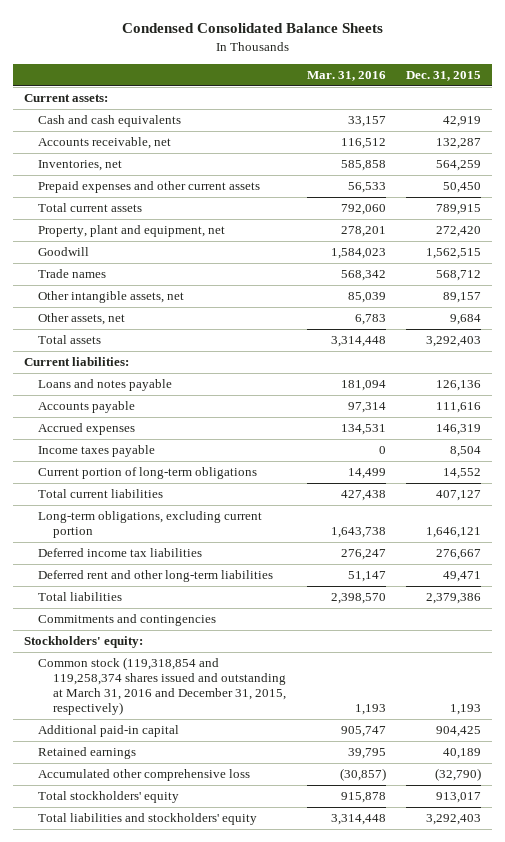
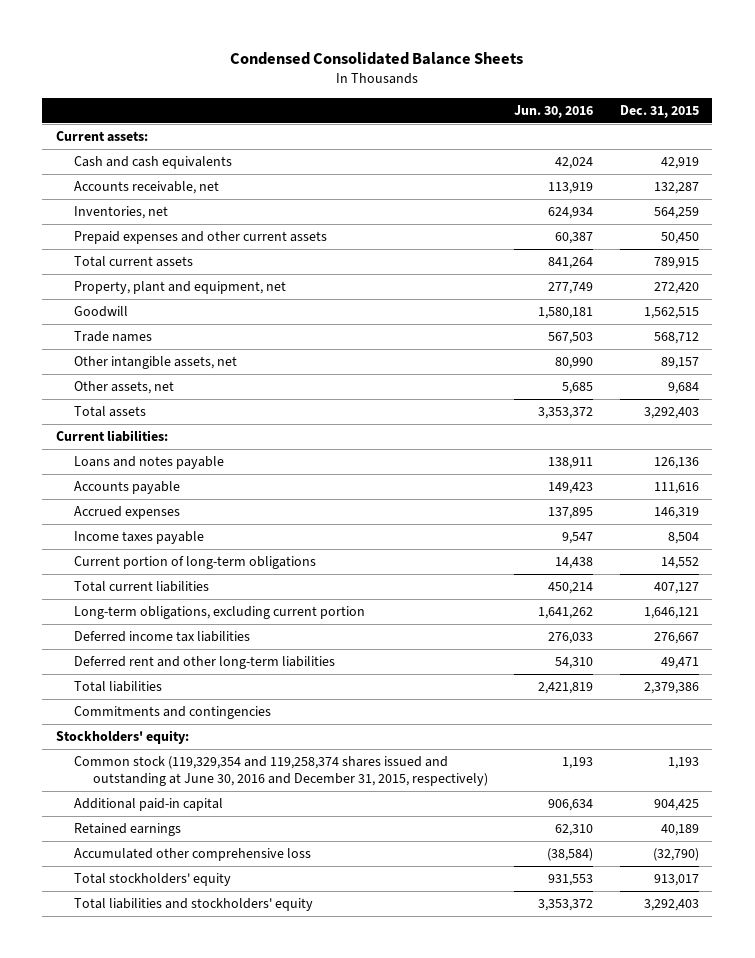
[306,70,386,81] Mar. 31, 2016 -> none
none -> [514,104,594,118] Jun. 30, 2016
[38,657,287,716] Common stock (119,318,854 and 119,258,374 shares issued and outstanding at March 31, 2016 and December 31, 2015, respectively) -> [74,756,488,787] Common stock (119,329,354 and 119,258,374 shares issued and outstanding at June 30, 2016 and December 31, 2015, respectively)

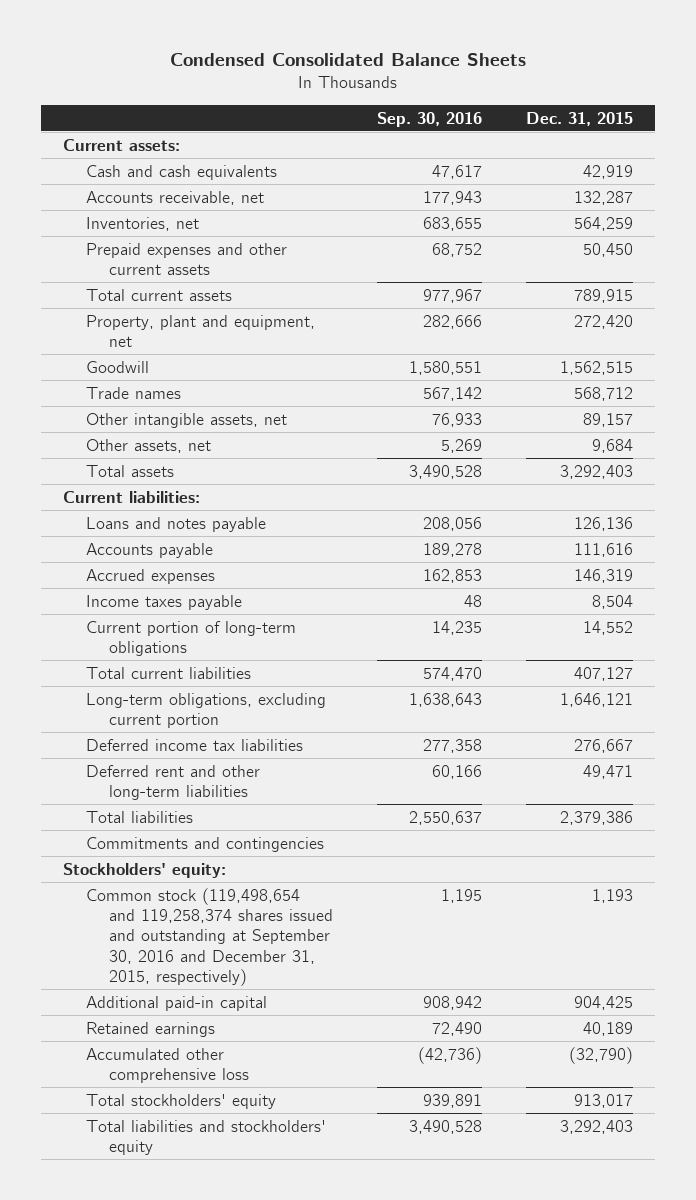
[514,104,594,118] Jun. 30, 2016 -> none
none -> [376,111,482,127] Sep. 30, 2016
[74,756,488,787] Common stock (119,329,354 and 119,258,374 shares issued and outstanding at June 30, 2016 and December 31, 2015, respectively) -> [85,887,333,987] Common stock (119,498,654 and 119,258,374 shares issued and outstanding at September 30, 2016 and December 31, 2015, respectively)

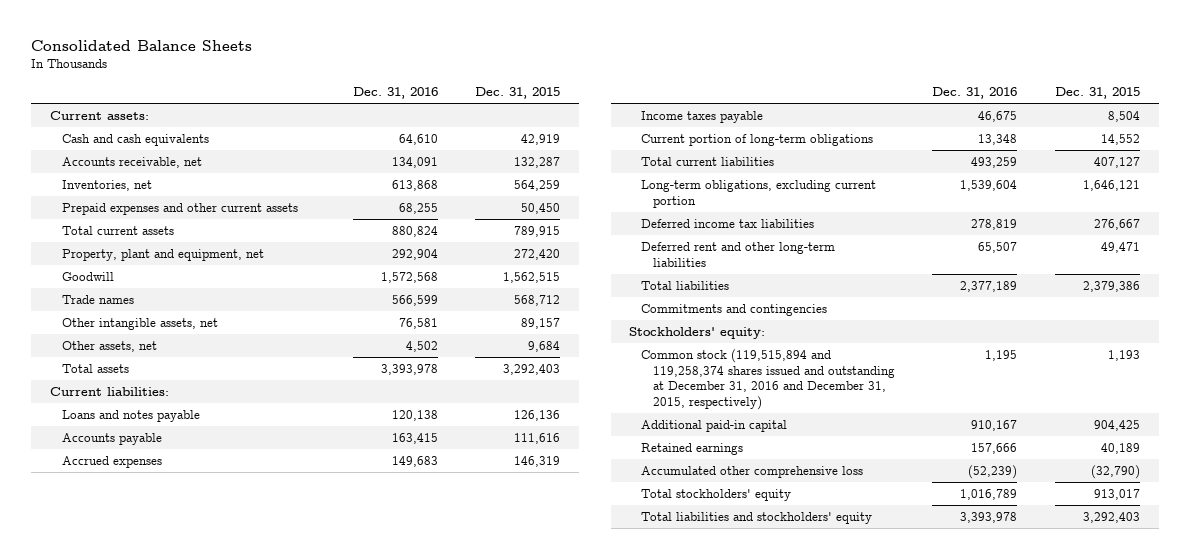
[169,53,526,67] Condensed Consolidated Balance Sheets -> [30,39,252,51] Consolidated Balance Sheets
[376,111,482,127] Sep. 30, 2016 -> none
none -> [352,87,438,100] Dec. 31, 2016
[85,887,333,987] Common stock (119,498,654 and 119,258,374 shares issued and outstanding at September 30, 2016 and December 31, 2015, respectively) -> [641,348,895,410] Common stock (119,515,894 and 119,258,374 shares issued and outstanding at December 31, 2016 and December 31, 2015, respectively)

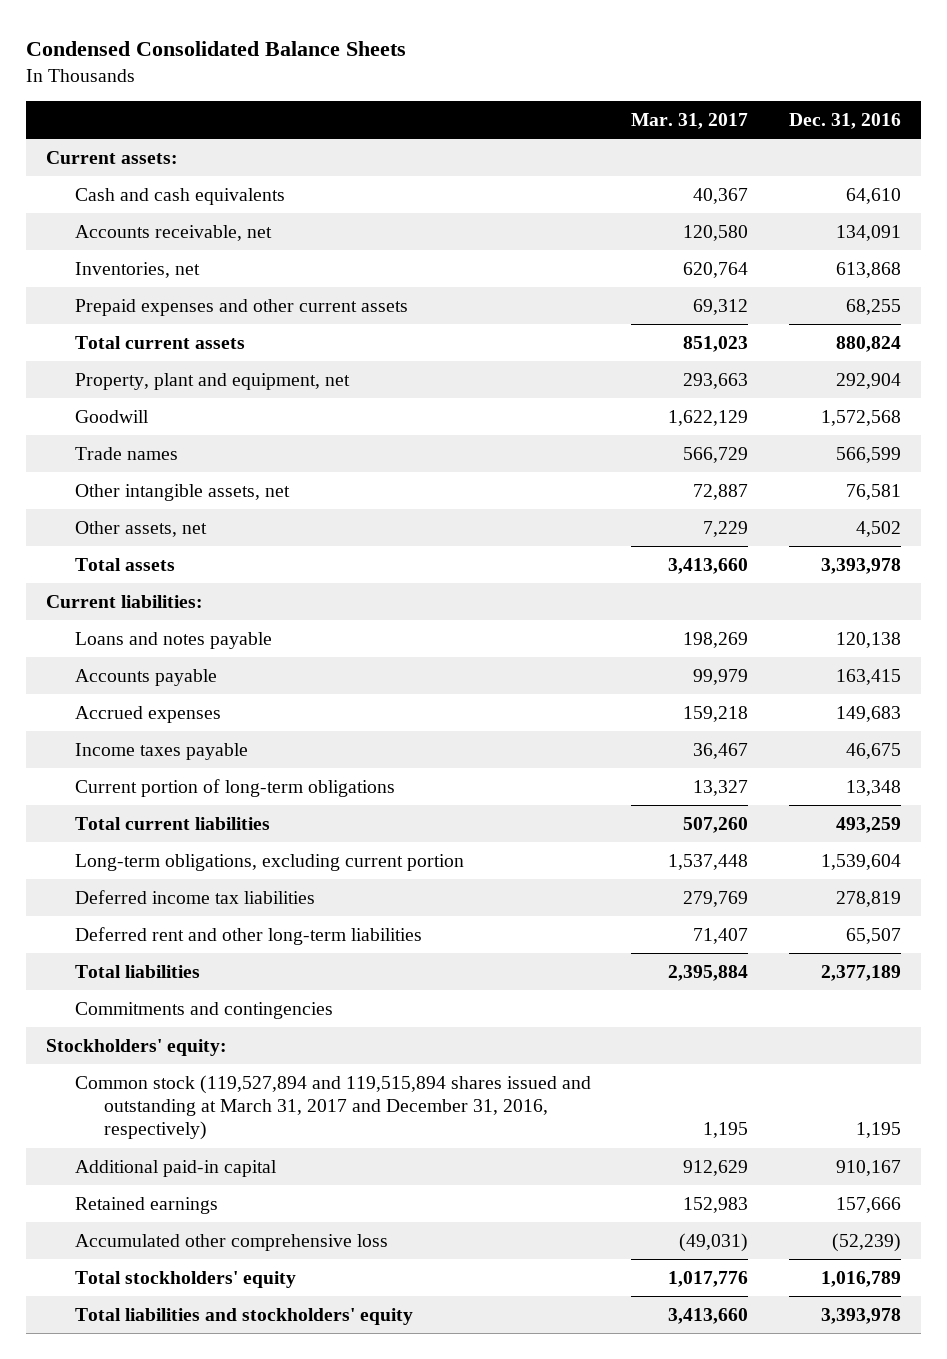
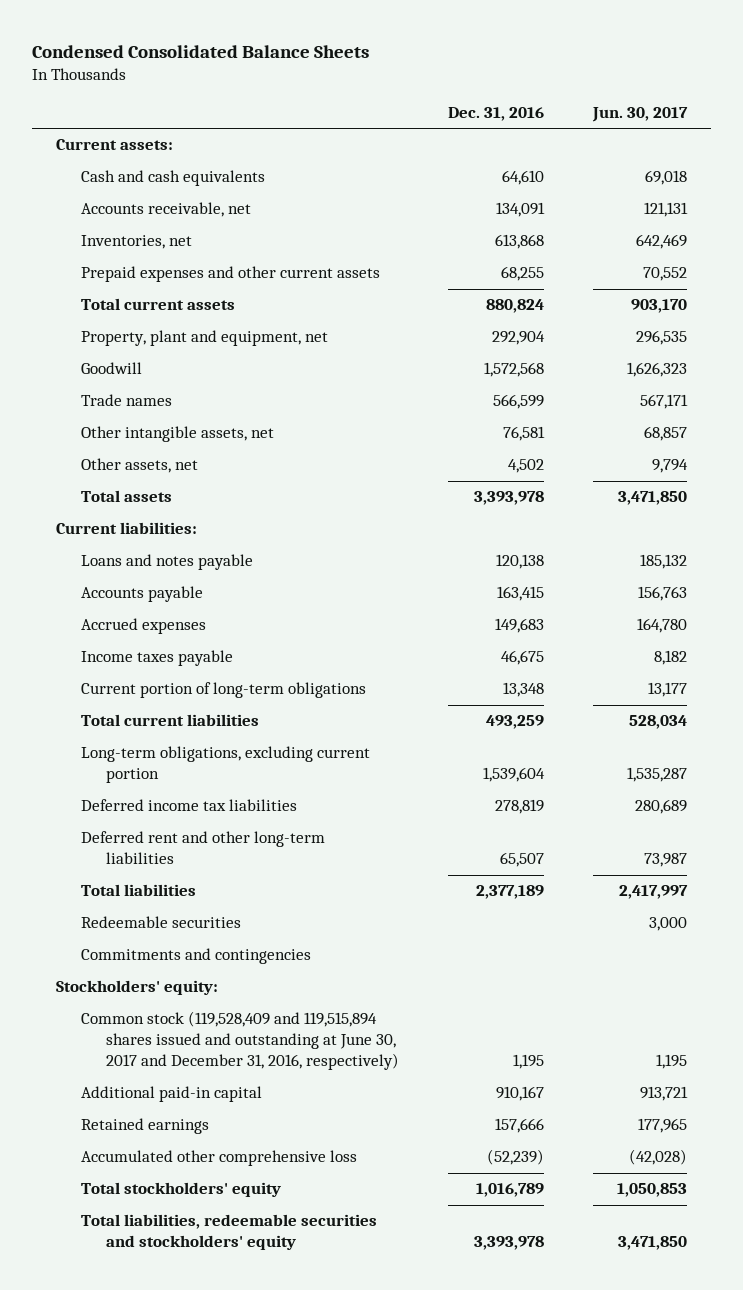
[631,113,749,130] Mar. 31, 2017 -> none
none -> [591,106,688,122] Jun. 30, 2017
none -> [81,916,242,929] Redeemable securities
[74,1074,591,1141] Common stock (119,527,894 and 119,515,894 shares issued and outstanding at March 31, 2017 and December 31, 2016, respectively) -> [81,1011,399,1071] Common stock (119,528,409 and 119,515,894 shares issued and outstanding at June 30, 2017 and December 31, 2016, respectively)
[74,1307,413,1325] Total liabilities and stockholders' equity -> [81,1214,378,1251] Total liabilities, redeemable securities and stockholders' equity

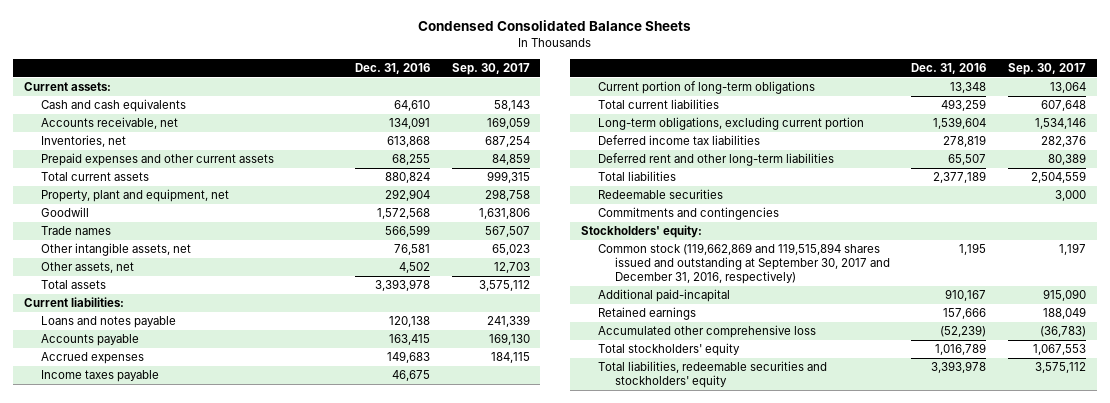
[591,106,688,122] Jun. 30, 2017 -> none
none -> [451,62,530,75] Sep. 30, 2017
[81,1011,399,1071] Common stock (119,528,409 and 119,515,894 shares issued and outstanding at June 30, 2017 and December 31, 2016, respectively) -> [597,243,890,284] Common stock (119,662,869 and 119,515,894 shares issued and outstanding at September 30, 2017 and December 31, 2016, respectively)
[81,1086,263,1103] Additional paid-in capital -> [597,289,730,303] Additional paid-incapital

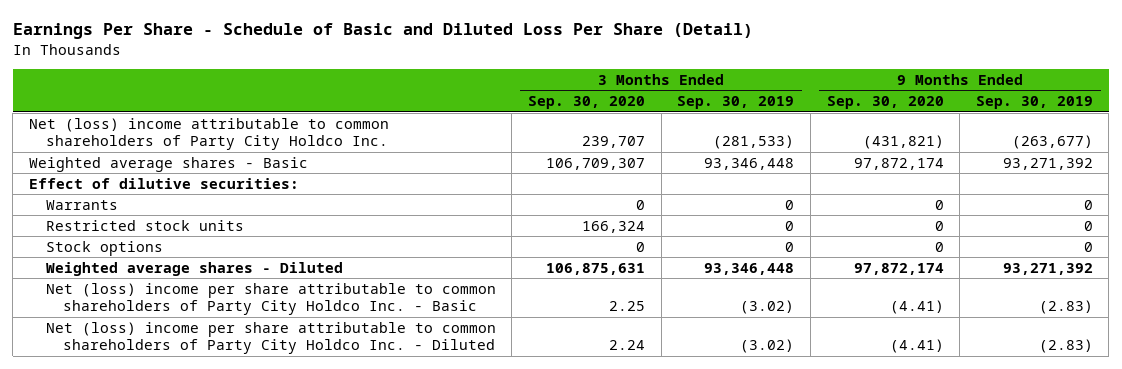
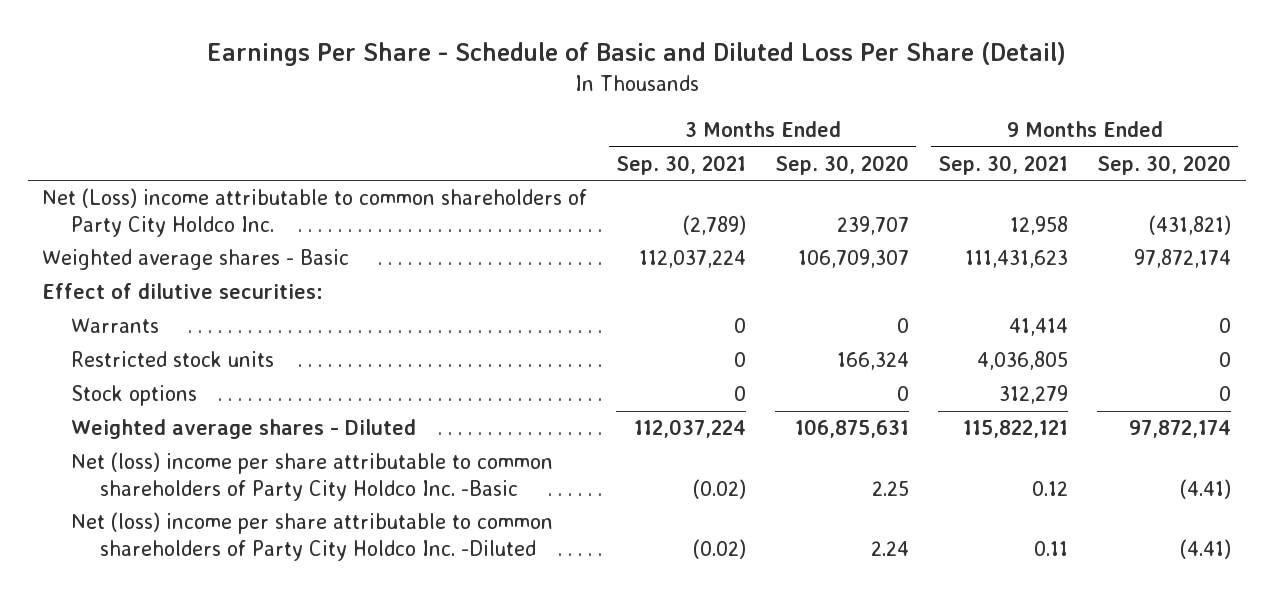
[677,96,795,110] Sep. 30, 2019 -> none
[975,96,1093,110] Sep. 30, 2019 -> none
none -> [616,154,747,175] Sep. 30, 2021
none -> [938,154,1069,175] Sep. 30, 2021
[29,117,390,151] Net (loss) income attributable to common shareholders of Party City Holdco Inc. -> [42,188,588,237] Net (Loss) income attributable to common shareholders of Party City Holdco Inc.
[45,282,496,316] Net (loss) income per share attributable to common shareholders of Party City Holdco Inc. - Basic -> [71,452,554,501] Net (loss) income per share attributable to common shareholders of Party City Holdco Inc. -Basic
[45,321,496,355] Net (loss) income per share attributable to common shareholders of Party City Holdco Inc. - Diluted -> [71,512,554,561] Net (loss) income per share attributable to common shareholders of Party City Holdco Inc. -Diluted

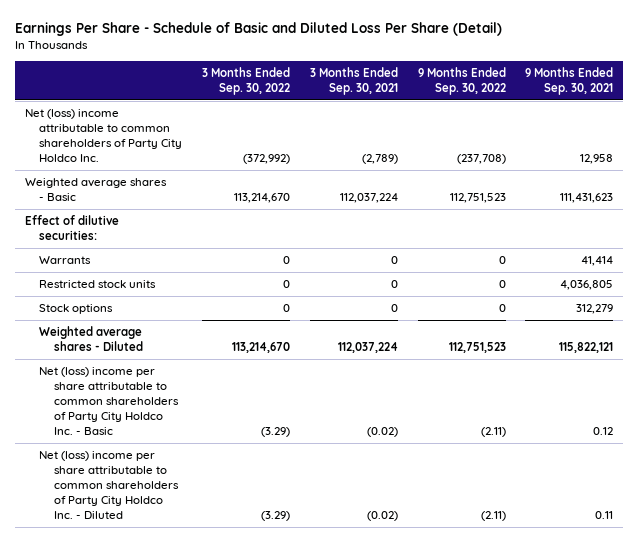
[775,154,910,175] Sep. 30, 2020 -> none
[1097,154,1232,175] Sep. 30, 2020 -> none
none -> [202,67,291,96] 3 Months Ended Sep. 30, 2022
none -> [417,67,506,96] 9 Months Ended Sep. 30, 2022
[42,188,588,237] Net (Loss) income attributable to common shareholders of Party City Holdco Inc. -> [25,109,183,162] Net (loss) income attributable to common shareholders of Party City Holdco Inc.
[71,452,554,501] Net (loss) income per share attributable to common shareholders of Party City Holdco Inc. -Basic -> [39,367,179,435] Net (loss) income per share attributable to common shareholders of Party City Holdco Inc. - Basic
[71,512,554,561] Net (loss) income per share attributable to common shareholders of Party City Holdco Inc. -Diluted -> [39,451,179,519] Net (loss) income per share attributable to common shareholders of Party City Holdco Inc. - Diluted

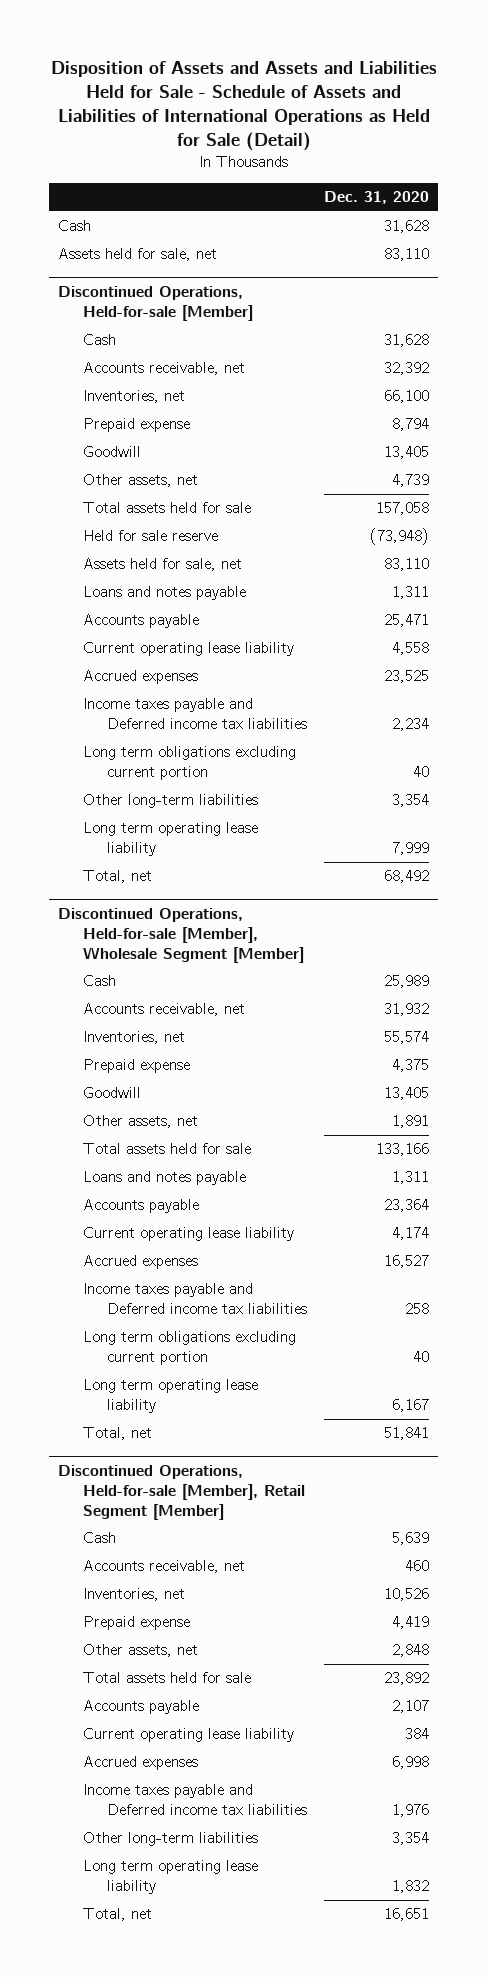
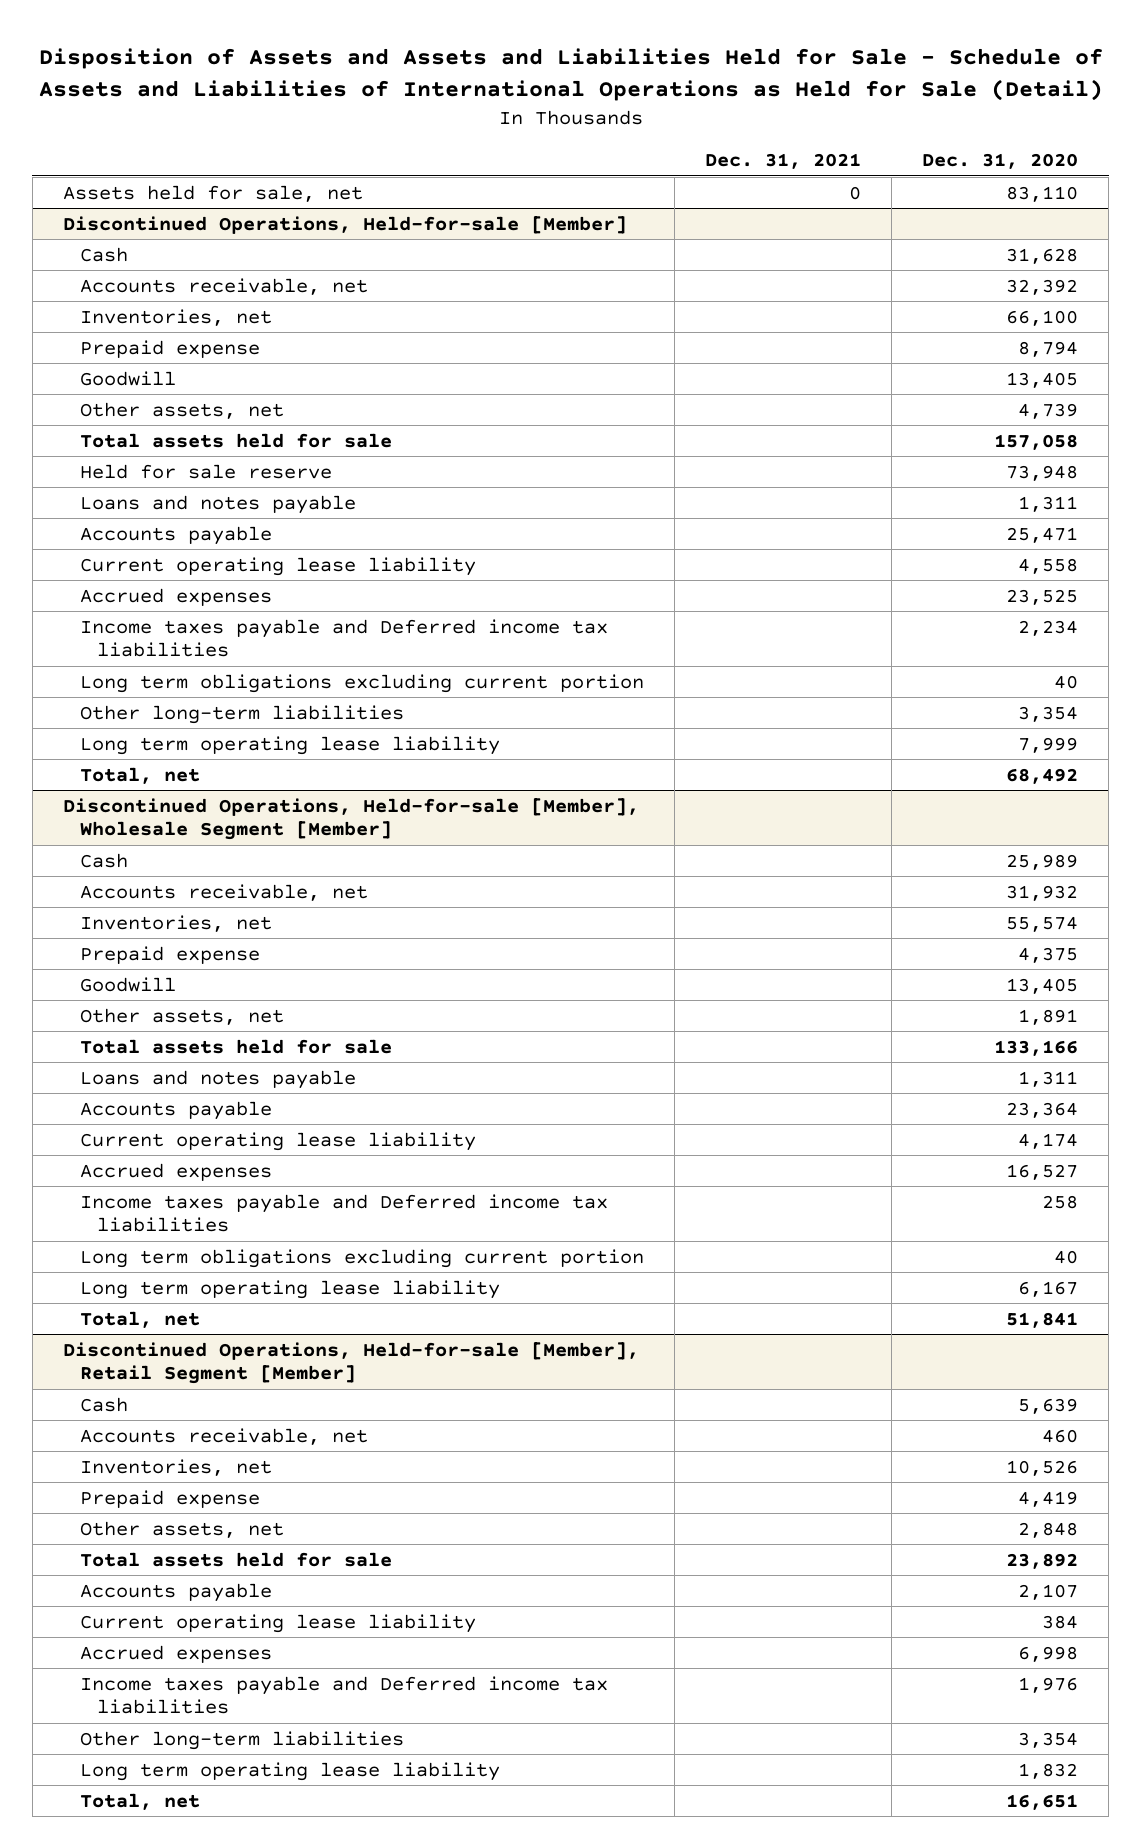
none -> [705,153,862,170] Dec. 31, 2021
[58,220,92,232] Cash -> none
[82,558,242,572] Assets held for sale, net -> none
[370,528,430,546] (73,948) -> [1006,464,1079,481] 73,948

